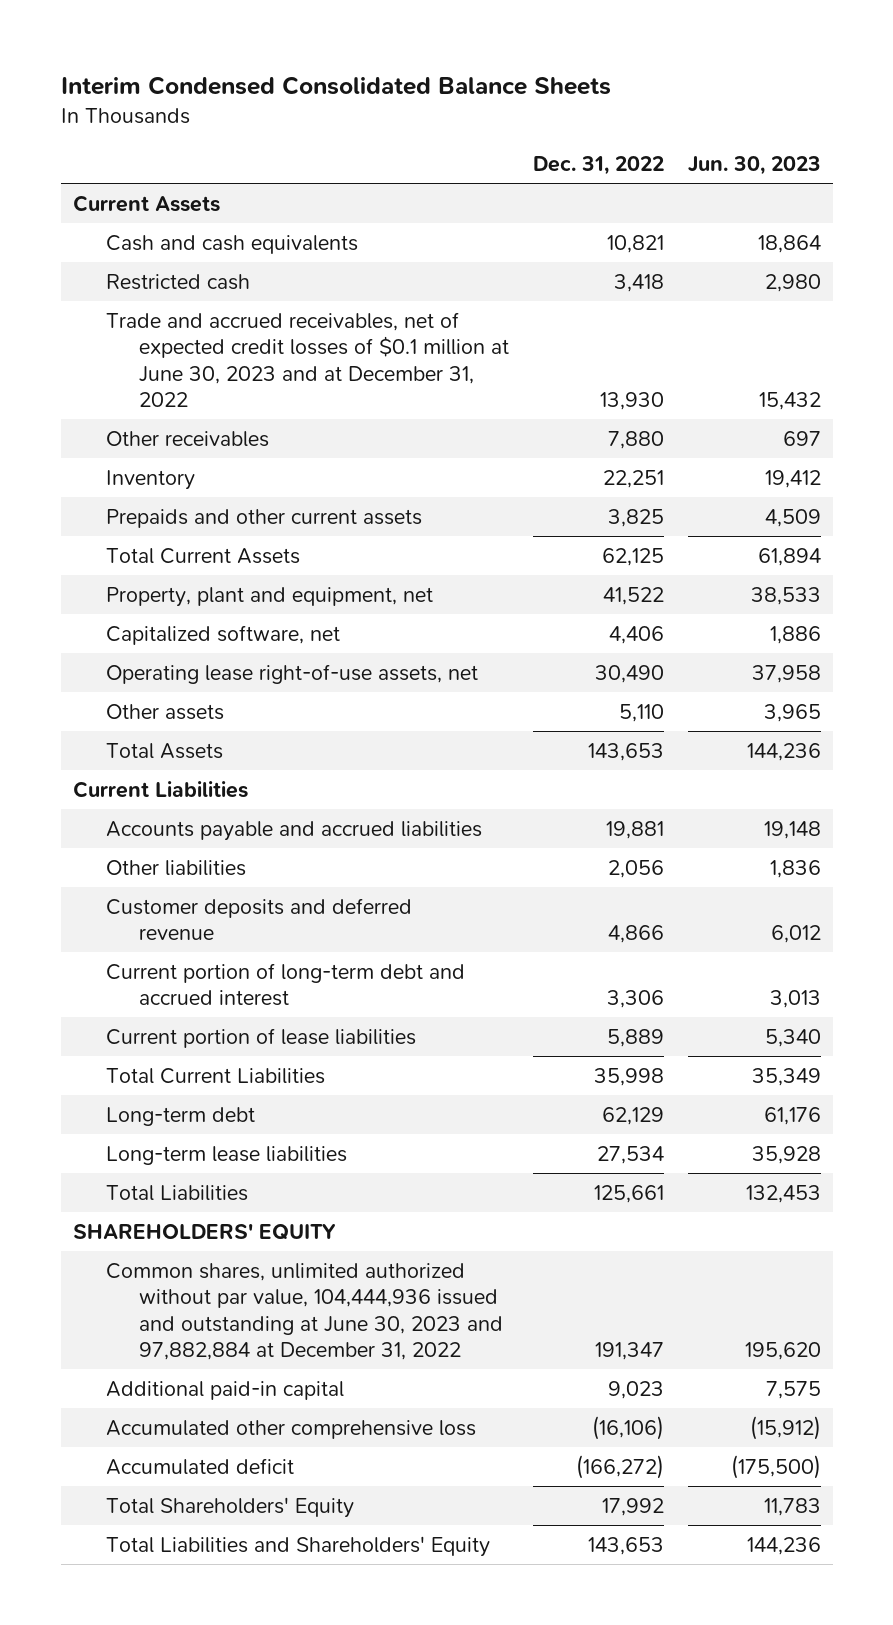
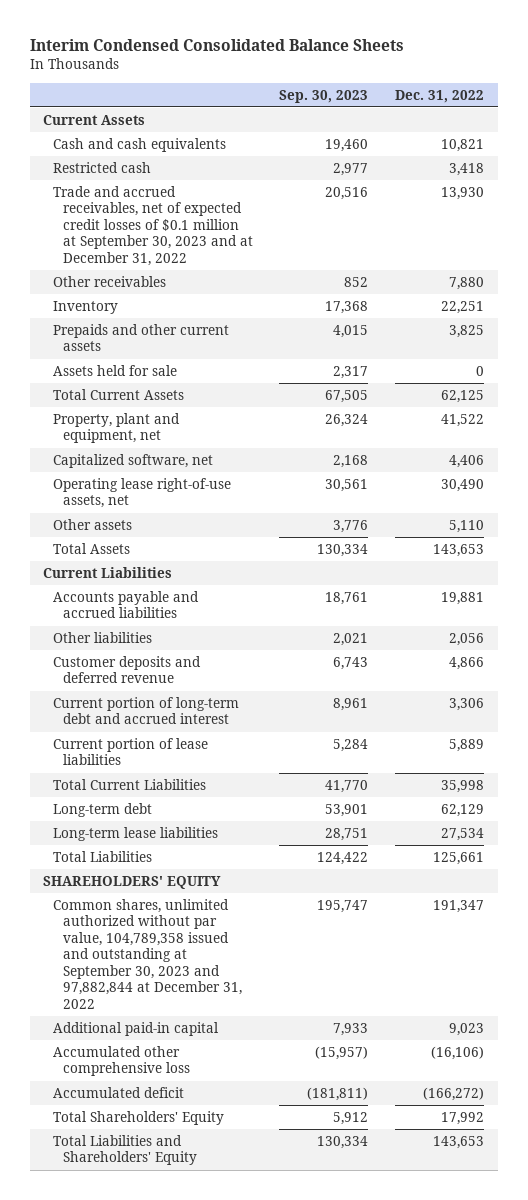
[687,155,821,175] Jun. 30, 2023 -> none
none -> [279,89,369,103] Sep. 30, 2023
[105,311,509,408] Trade and accrued receivables, net of expected credit losses of $0.1 million at June 30, 2023 and at December 31, 2022 -> [52,185,253,266] Trade and accrued receivables, net of expected credit losses of $0.1 million at September 30, 2023 and at December 31, 2022
none -> [52,364,177,376] Assets held for sale
[105,1262,503,1361] Common shares, unlimited authorized without par value, 104,444,936 issued and outstanding at June 30, 2023 and 97,882,884 at December 31, 2022 -> [52,898,242,1009] Common shares, unlimited authorized without par value, 104,789,358 issued and outstanding at September 30, 2023 and 97,882,844 at December 31, 2022

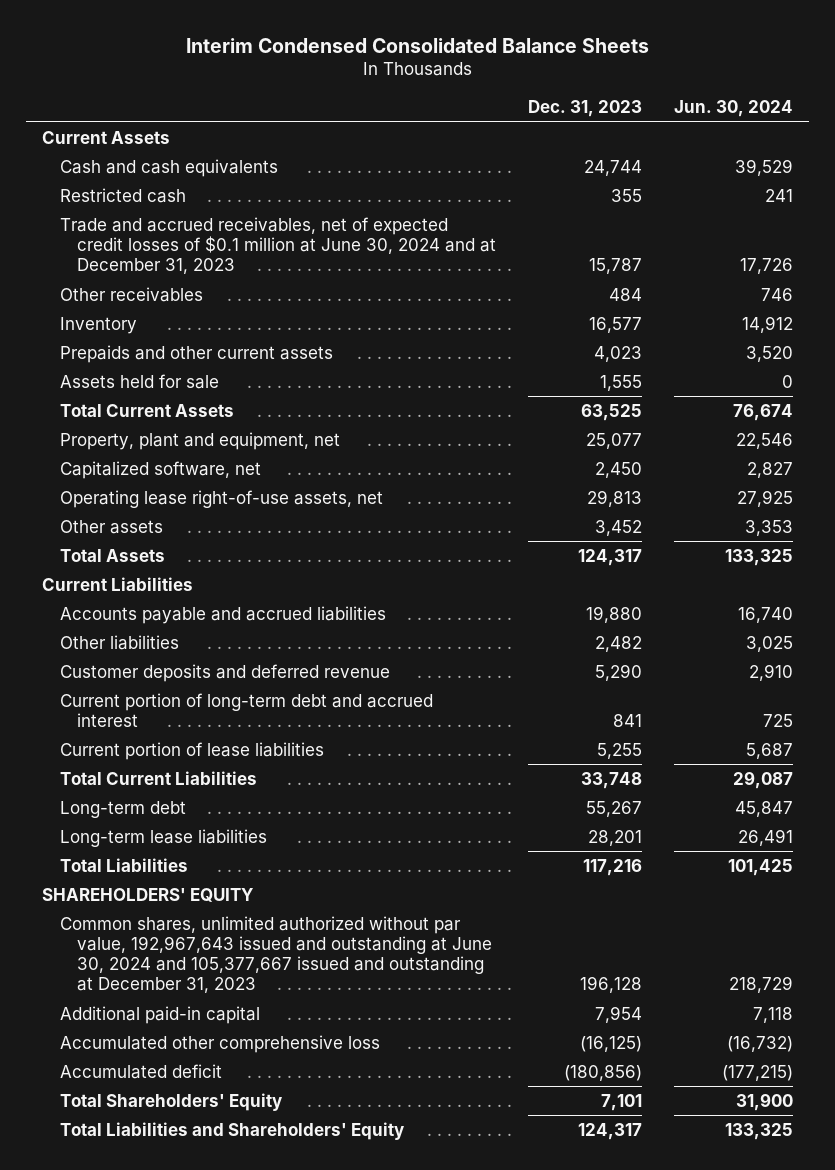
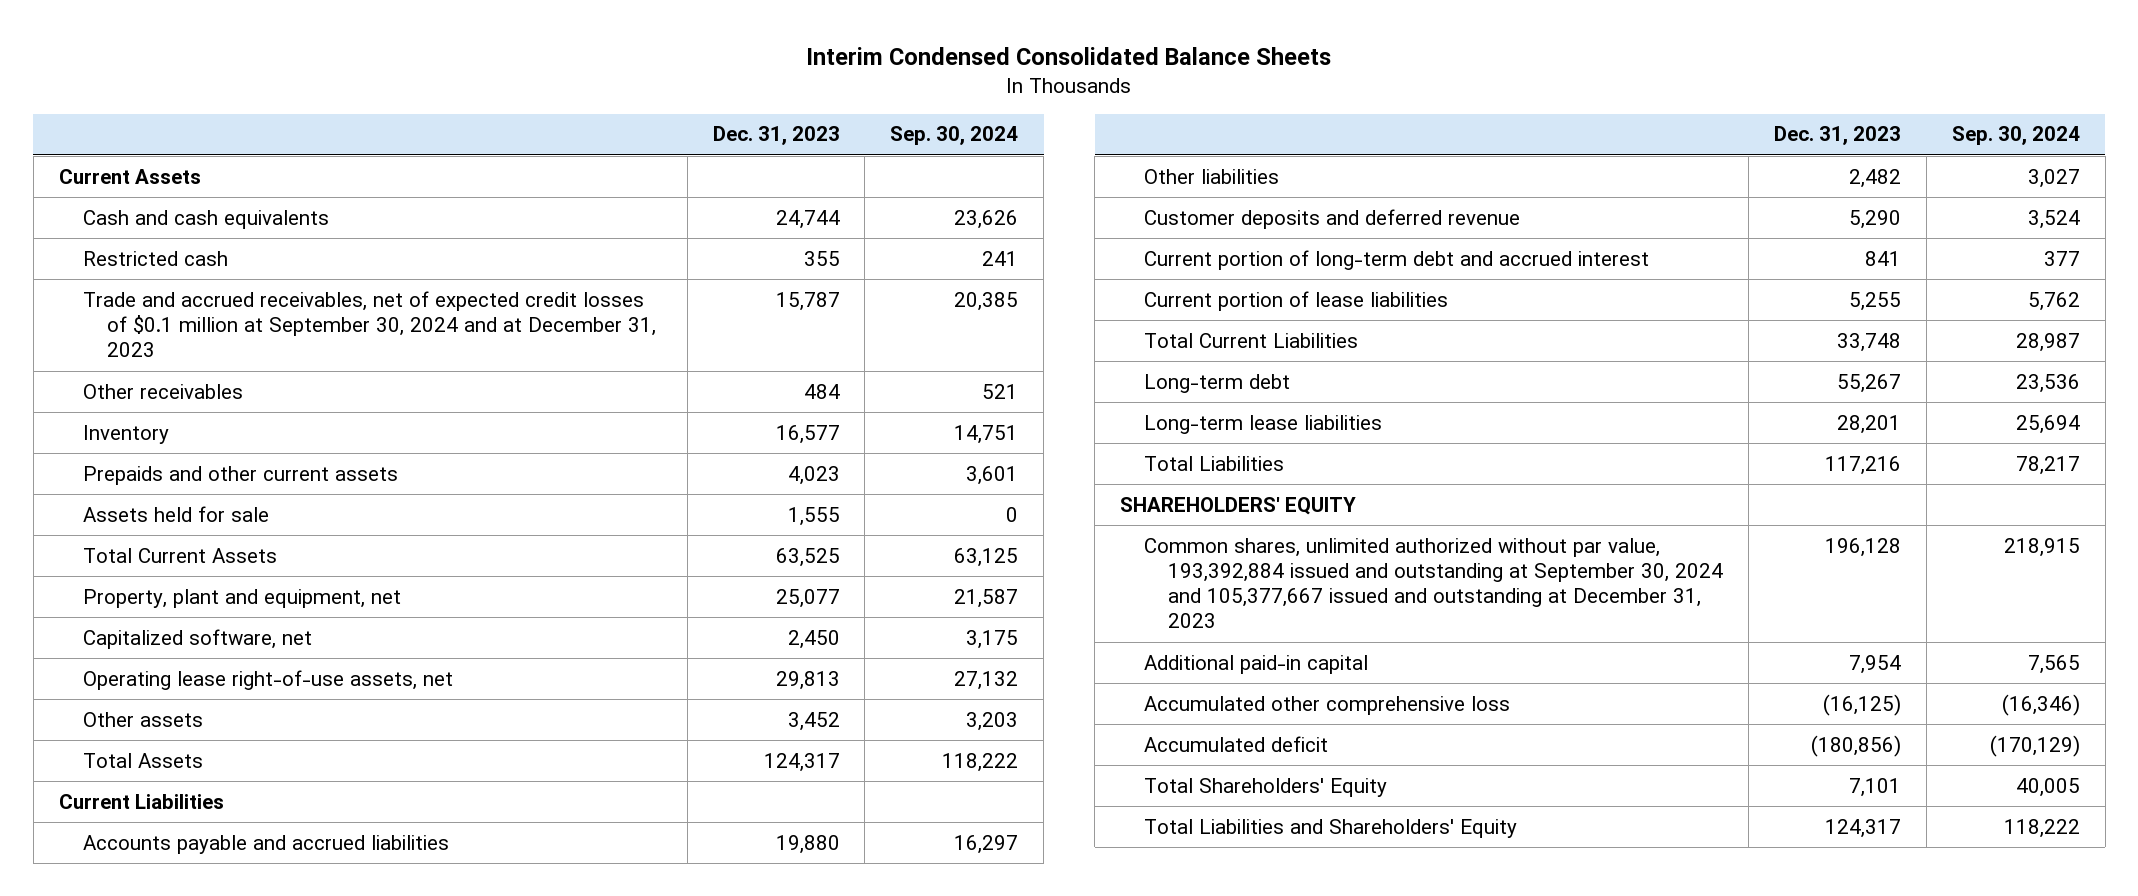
[673,100,793,118] Jun. 30, 2024 -> none
none -> [890,126,1019,146] Sep. 30, 2024
[59,216,497,275] Trade and accrued receivables, net of expected credit losses of $0.1 million at June 30, 2024 and at December 31, 2023 -> [82,290,656,358] Trade and accrued receivables, net of expected credit losses of $0.1 million at September 30, 2024 and at December 31, 2023
[59,915,493,994] Common shares, unlimited authorized without par value, 192,967,643 issued and outstanding at June 30, 2024 and 105,377,667 issued and outstanding at December 31, 2023 -> [1144,537,1724,629] Common shares, unlimited authorized without par value, 193,392,884 issued and outstanding at September 30, 2024 and 105,377,667 issued and outstanding at December 31, 2023

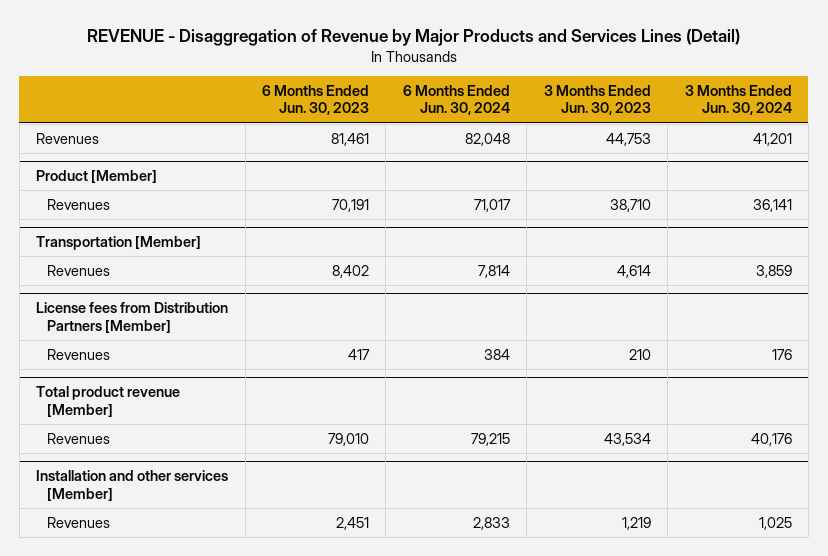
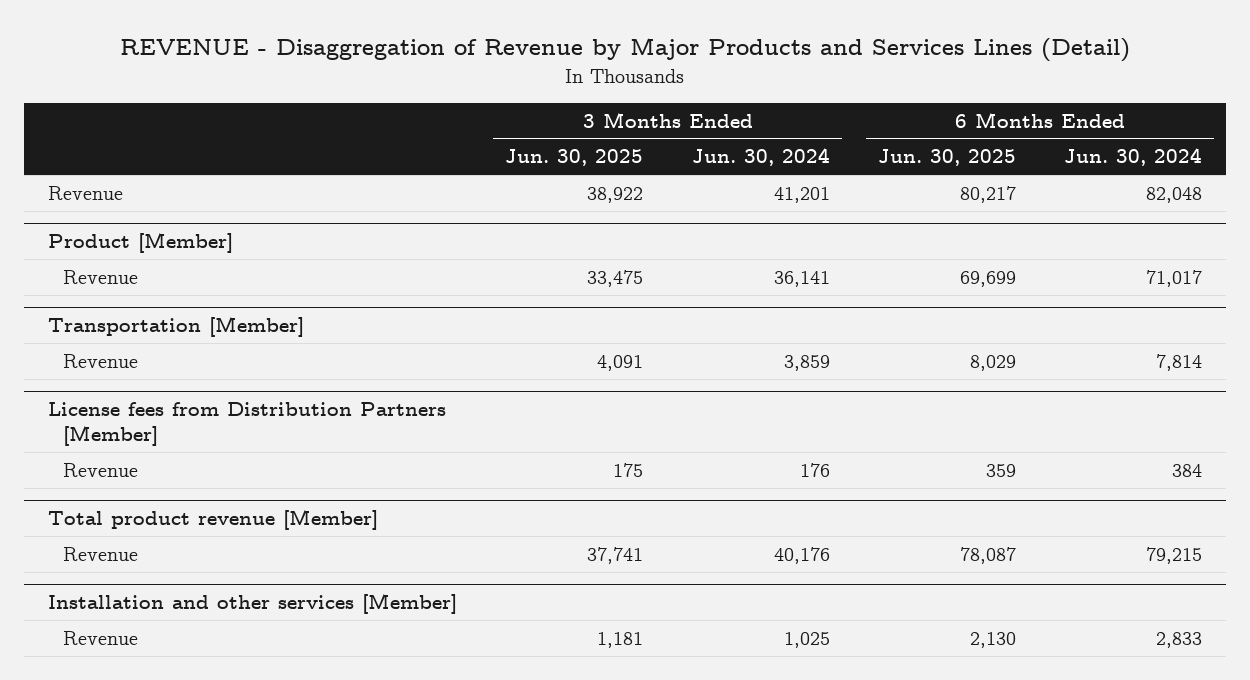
[261,85,369,116] 6 Months Ended Jun. 30, 2023 -> none
[543,85,651,116] 3 Months Ended Jun. 30, 2023 -> none
none -> [505,149,644,167] Jun. 30, 2025
none -> [878,149,1017,167] Jun. 30, 2025
[36,132,100,144] Revenues -> [48,185,124,200] Revenue
[46,198,110,210] Revenues -> [62,269,138,284] Revenue
[46,264,110,276] Revenues -> [62,353,138,368] Revenue
[46,348,110,360] Revenues -> [62,462,138,477] Revenue
[46,432,110,444] Revenues -> [62,546,138,561] Revenue
[46,516,110,528] Revenues -> [62,630,138,645] Revenue

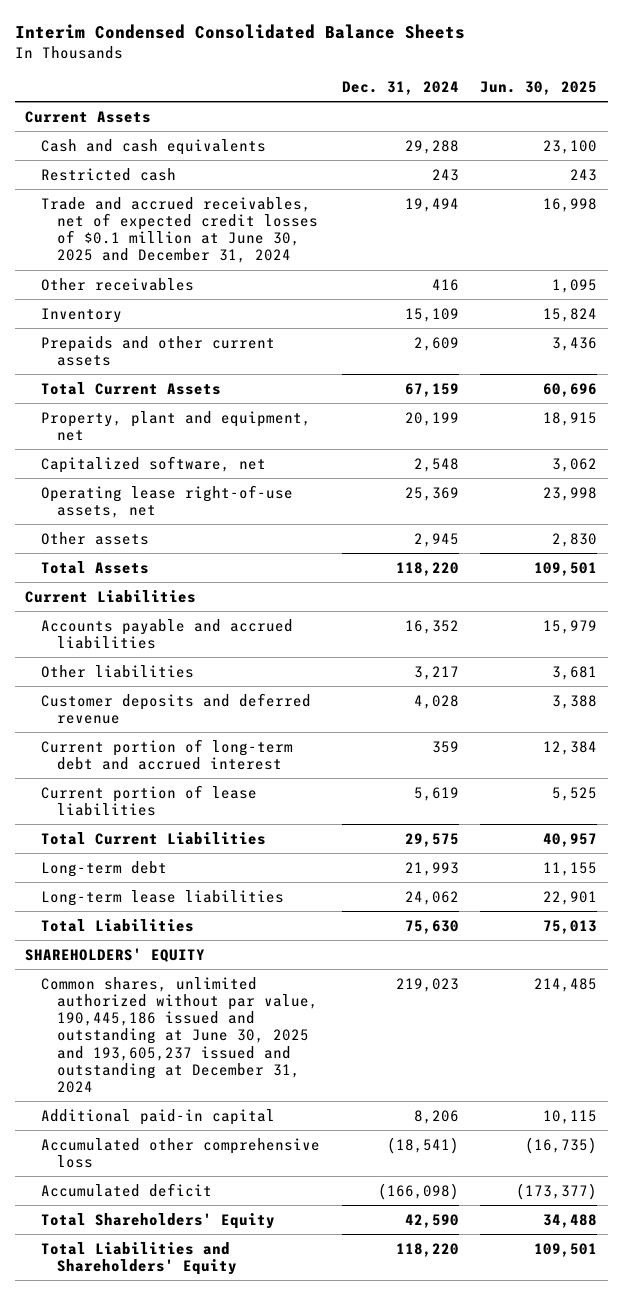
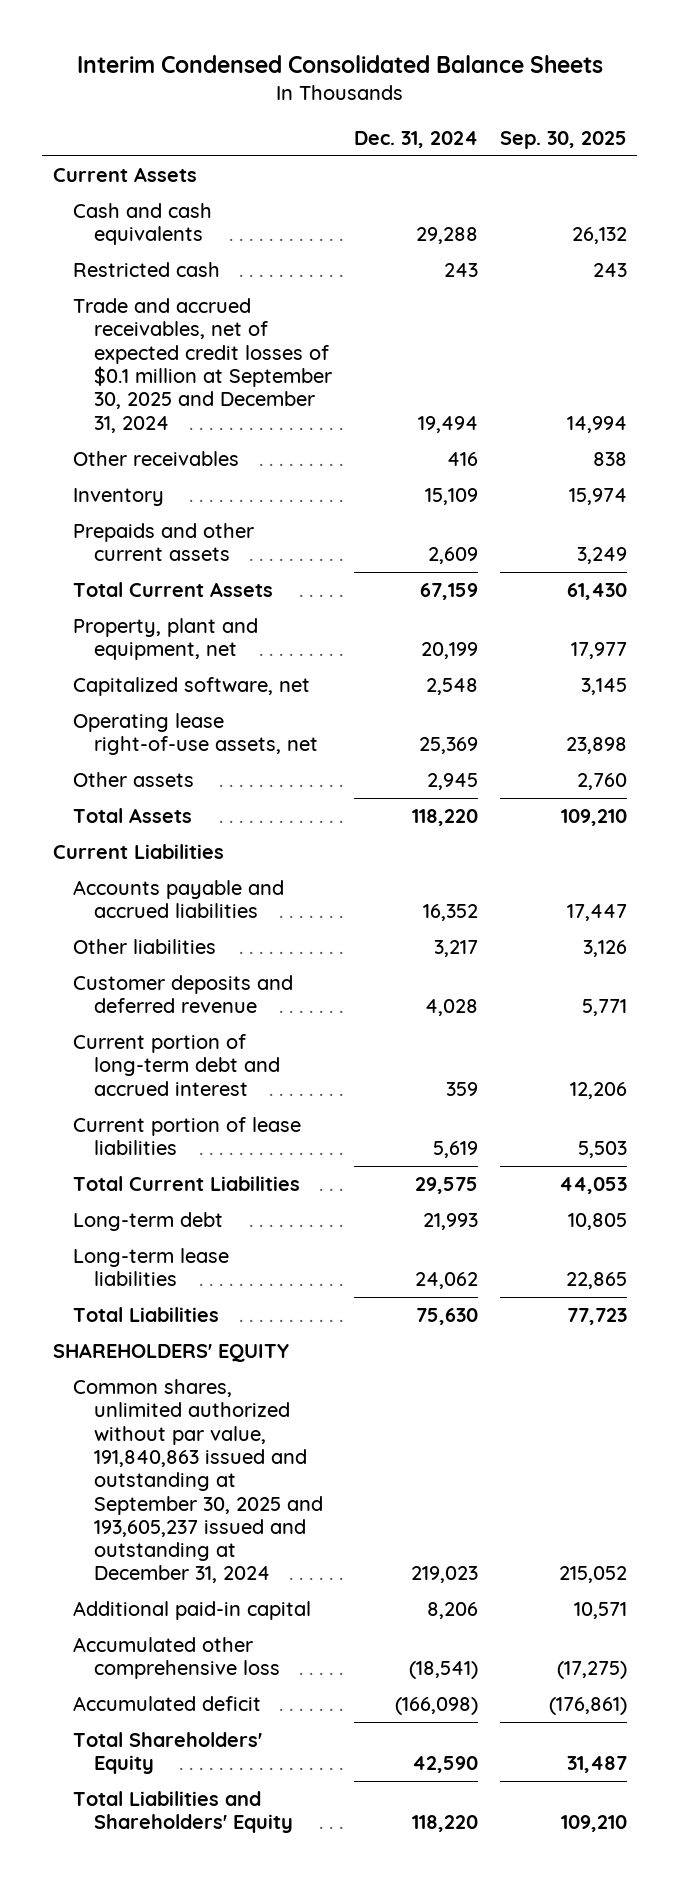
[480,80,598,95] Jun. 30, 2025 -> none
none -> [499,130,627,149] Sep. 30, 2025
[41,196,319,264] Trade and accrued receivables, net of expected credit losses of $0.1 million at June 30, 2025 and December 31, 2024 -> [73,298,332,433] Trade and accrued receivables, net of expected credit losses of $0.1 million at September 30, 2025 and December 31, 2024
[41,976,319,1094] Common shares, unlimited authorized without par value, 190,445,186 issued and outstanding at June 30, 2025 and 193,605,237 issued and outstanding at December 31, 2024 -> [73,1379,323,1584] Common shares, unlimited authorized without par value, 191,840,863 issued and outstanding at September 30, 2025 and 193,605,237 issued and outstanding at December 31, 2024

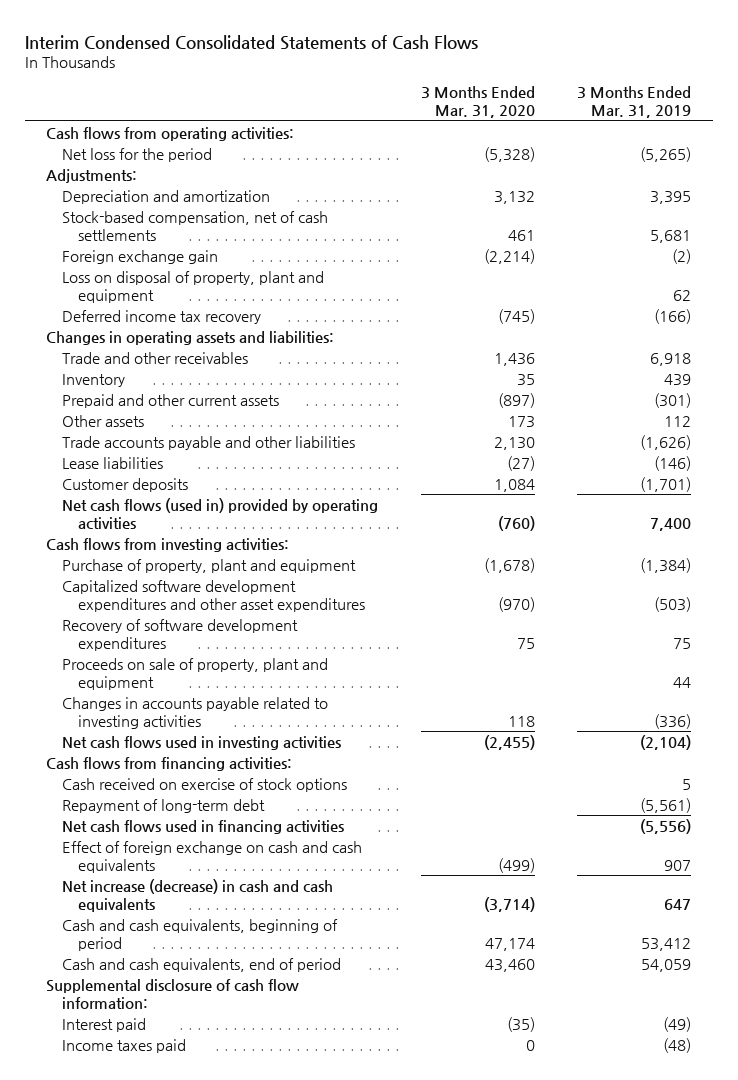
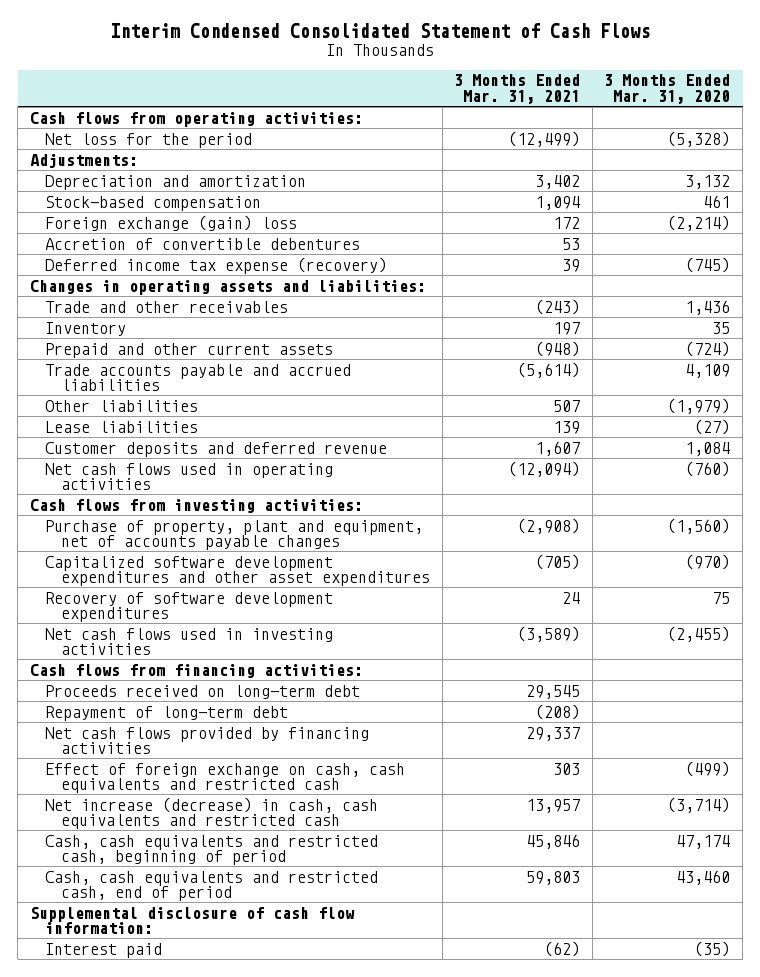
[25,34,479,50] Interim Condensed Consolidated Statements of Cash Flows -> [110,23,651,39] Interim Condensed Consolidated Statement of Cash Flows
[577,86,692,119] 3 Months Ended Mar. 31, 2019 -> none
none -> [454,74,581,104] 3 Months Ended Mar. 31, 2021
[62,270,325,303] Loss on disposal of property, plant and equipment -> none
[62,210,329,241] Stock-based compensation, net of cash settlements -> [45,195,262,211] Stock-based compensation
[62,249,219,264] Foreign exchange gain -> [45,214,298,231] Foreign exchange (gain) loss
none -> [45,237,361,250] Accretion of convertible debentures
[62,309,262,324] Deferred income tax recovery -> [45,256,388,274] Deferred income tax expense (recovery)
[62,414,145,427] Other assets -> none
[497,392,535,408] (897) -> [685,340,731,357] (724)
[62,435,356,450] Trade accounts payable and other liabilities -> [45,363,352,392] Trade accounts payable and accrued liabilities
[493,436,535,450] 2,130 -> [685,363,731,378] 4,109
none -> [45,399,199,412] Other liabilities
[62,477,189,492] Customer deposits -> [45,441,388,457] Customer deposits and deferred revenue
[62,497,379,529] Net cash flows (used in) provided by operating activities -> [45,462,334,491] Net cash flows used in operating activities
[62,558,357,573] Purchase of property, plant and equipment -> [45,519,424,551] Purchase of property, plant and equipment, net of accounts payable changes
[483,557,535,573] (1,678) -> [667,517,731,534] (1,560)
[62,657,329,690] Proceeds on sale of property, plant and equipment -> none
[62,696,329,729] Changes in accounts payable related to investing activities -> none
[62,777,348,792] Cash received on exercise of stock options -> none
none -> [45,684,361,699] Proceeds received on long-term debt
[62,819,345,834] Net cash flows used in financing activities -> [45,726,370,755] Net cash flows provided by financing activities
[62,840,363,873] Effect of foreign exchange on cash and cash equivalents -> [45,762,406,794] Effect of foreign exchange on cash, cash equivalents and restricted cash
[62,878,334,912] Net increase (decrease) in cash and cash equivalents -> [45,796,379,830] Net increase (decrease) in cash, cash equivalents and restricted cash
[62,918,339,951] Cash and cash equivalents, beginning of period -> [45,834,379,866] Cash, cash equivalents and restricted cash, beginning of period
[62,957,342,972] Cash and cash equivalents, end of period -> [45,870,379,902] Cash, cash equivalents and restricted cash, end of period
[62,1038,187,1053] Income taxes paid -> none

